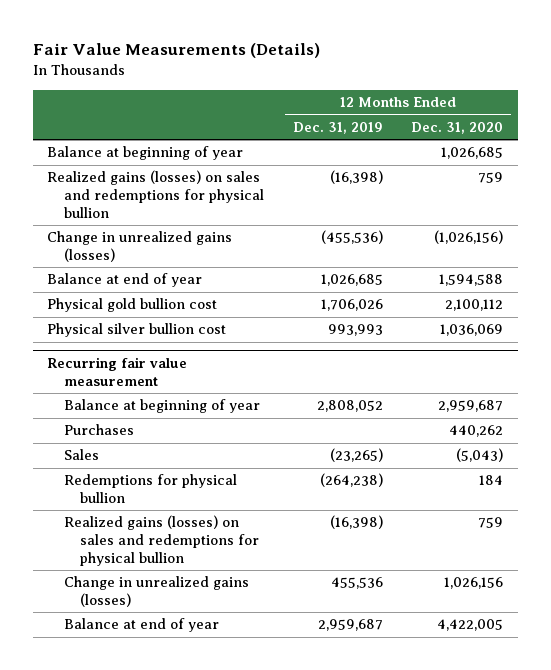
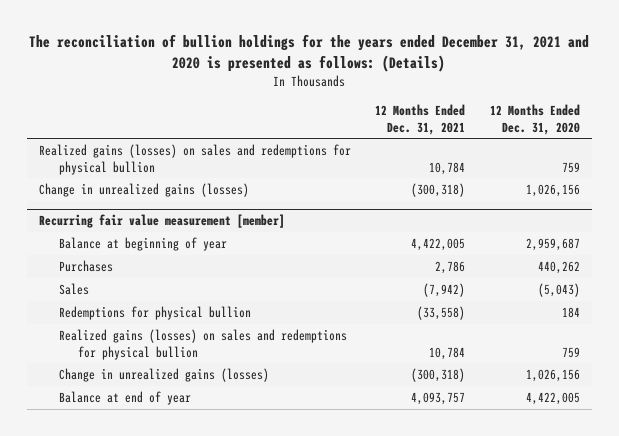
[32,43,320,59] Fair Value Measurements (Details) -> [29,34,590,72] The reconciliation of bullion holdings for the years ended December 31, 2021 and 2020 is presented as follows: (Details)
[292,121,383,134] Dec. 31, 2019 -> none
none -> [375,104,466,135] 12 Months Ended Dec. 31, 2021
[47,146,244,161] Balance at beginning of year -> none
[47,273,203,288] Balance at end of year -> none
[47,298,218,313] Physical gold bullion cost -> none
[47,323,227,338] Physical silver bullion cost -> none
[434,230,504,245] (1,026,156) -> [525,184,580,198] 1,026,156
[47,357,188,387] Recurring fair value measurement -> [38,214,285,229] Recurring fair value measurement [member]

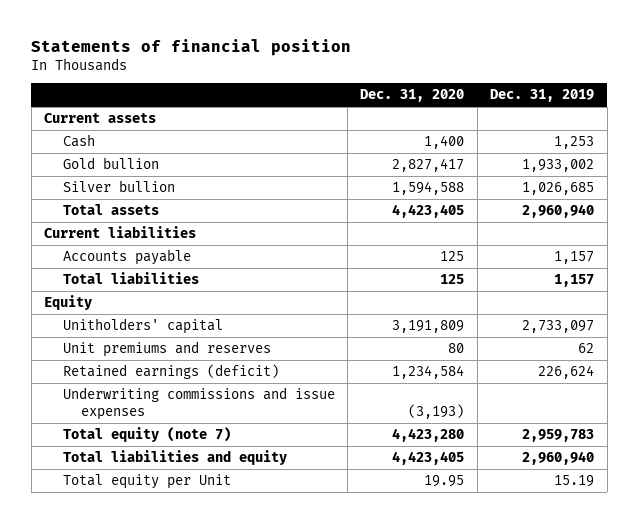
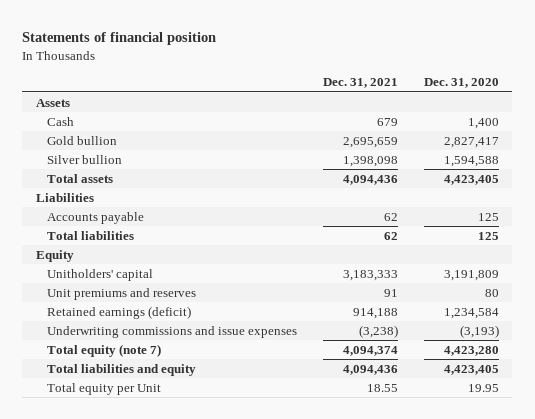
[490,89,595,103] Dec. 31, 2019 -> none
none -> [323,78,399,89] Dec. 31, 2021
[44,113,157,124] Current assets -> [35,98,70,107] Assets
[44,226,197,239] Current liabilities -> [35,192,94,202] Liabilities

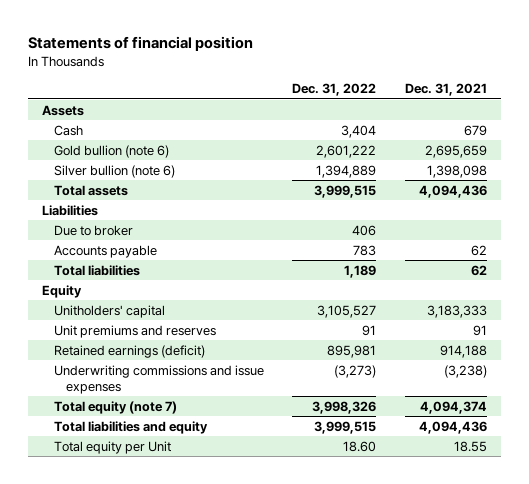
[424,78,500,89] Dec. 31, 2020 -> none
none -> [292,83,377,97] Dec. 31, 2022
[46,135,117,145] Gold bullion -> [53,144,169,158] Gold bullion (note 6)
[46,154,122,164] Silver bullion -> [53,164,175,178] Silver bullion (note 6)
none -> [53,224,133,236] Due to broker

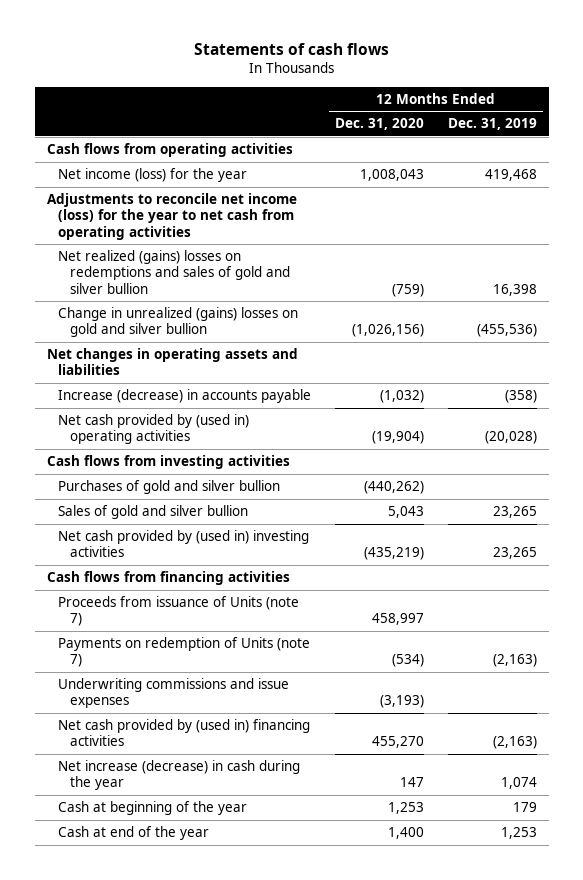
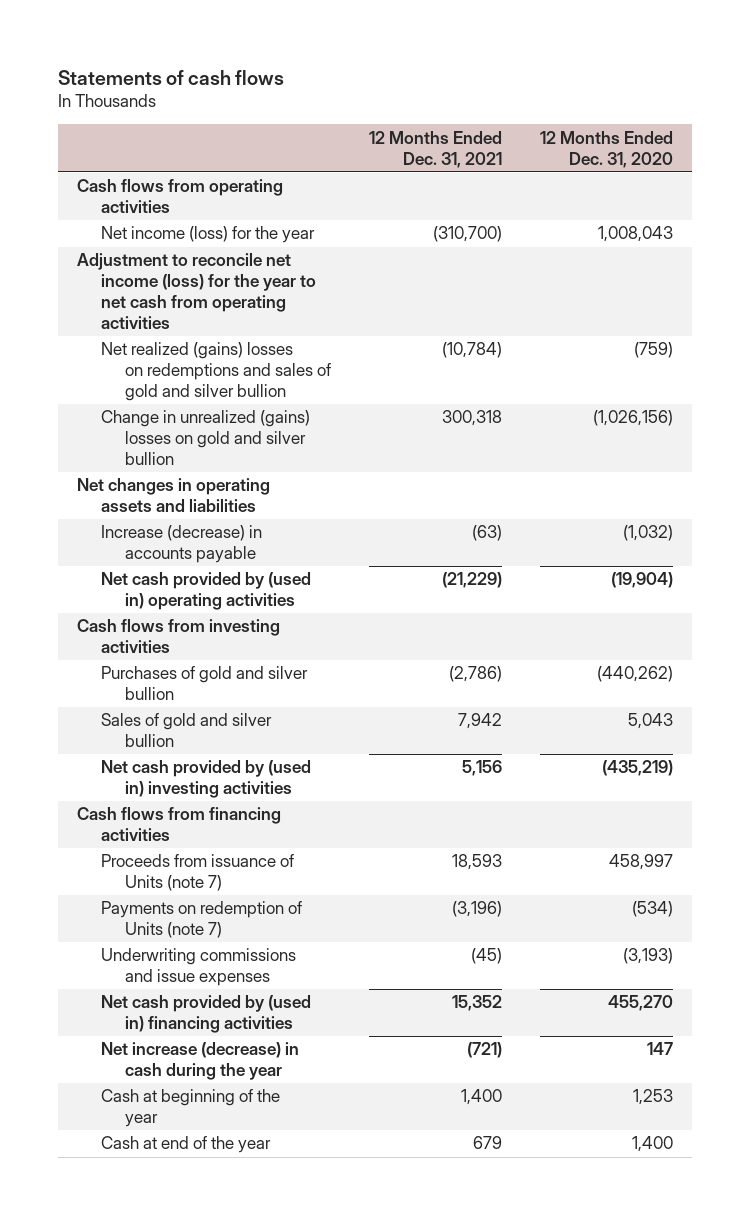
[447,118,537,131] Dec. 31, 2019 -> none
none -> [368,130,502,168] 12 Months Ended Dec. 31, 2021
[46,193,297,240] Adjustments to reconcile net income (loss) for the year to net cash from operating activities -> [77,253,317,330] Adjustment to reconcile net income (loss) for the year to net cash from operating activities

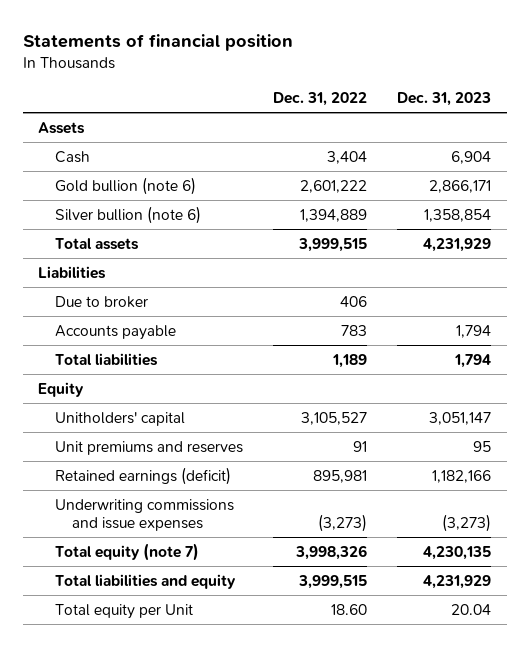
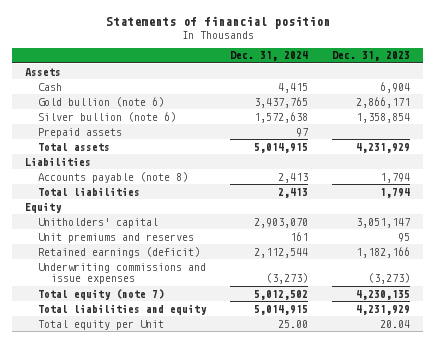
[273,92,368,107] Dec. 31, 2022 -> none
none -> [230,51,309,62] Dec. 31, 2024
none -> [37,127,122,138] Prepaid assets
[55,295,149,308] Due to broker -> none
[55,324,177,340] Accounts payable -> [37,171,188,183] Accounts payable (note 8)

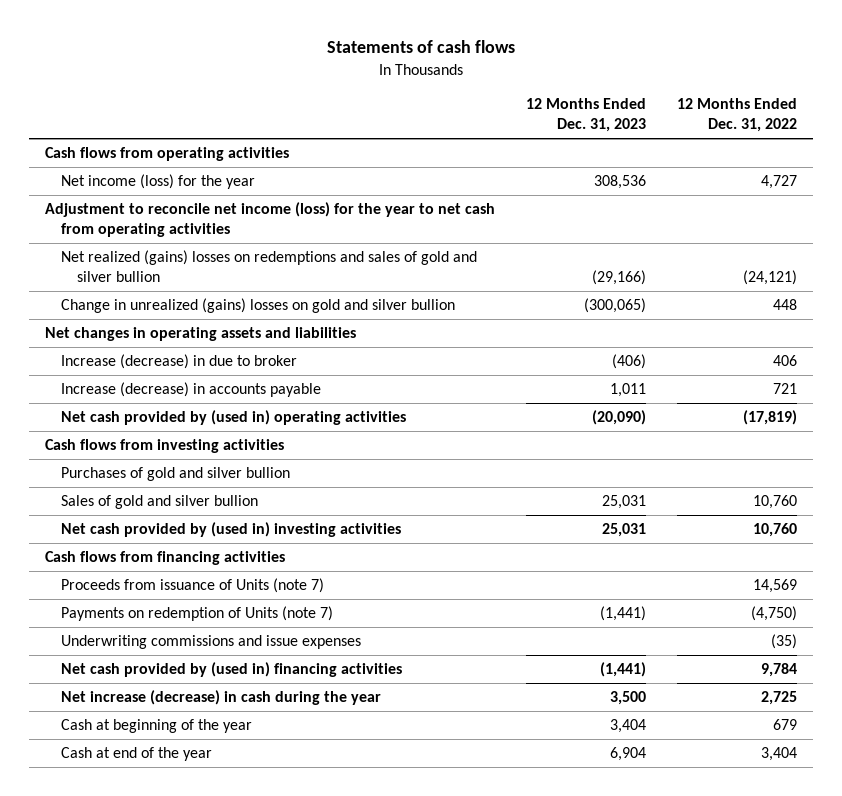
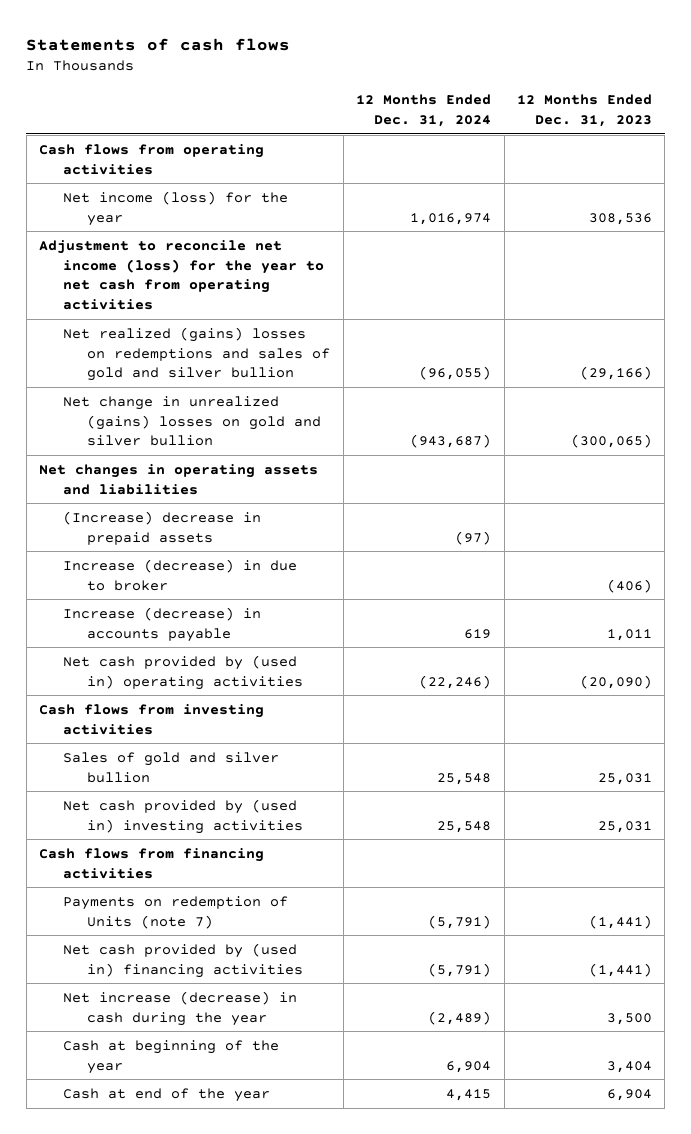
[677,98,798,133] 12 Months Ended Dec. 31, 2022 -> none
none -> [356,94,492,128] 12 Months Ended Dec. 31, 2024
[60,298,455,314] Change in unrealized (gains) losses on gold and silver bullion -> [63,395,322,447] Net change in unrealized (gains) losses on gold and silver bullion
none -> [63,510,262,545] (Increase) decrease in prepaid assets
[60,467,290,482] Purchases of gold and silver bullion -> none
[60,578,324,594] Proceeds from issuance of Units (note 7) -> none
[60,635,361,650] Underwriting commissions and issue expenses -> none

